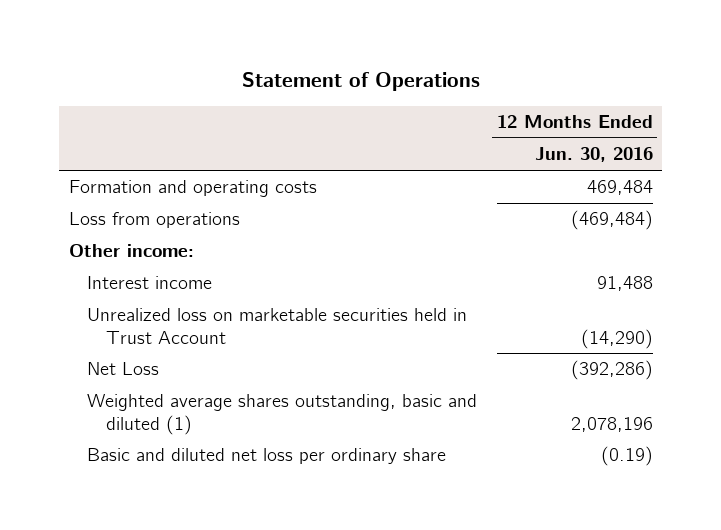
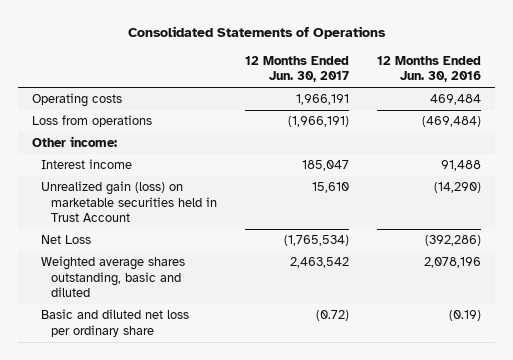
[241,72,480,92] Statement of Operations -> [127,25,386,39] Consolidated Statements of Operations
none -> [245,55,350,83] 12 Months Ended Jun. 30, 2017
[68,180,317,198] Formation and operating costs -> [31,93,122,108] Operating costs
[87,308,468,344] Unrealized loss on marketable securities held in Trust Account -> [41,181,218,223] Unrealized gain (loss) on marketable securities held in Trust Account
[87,394,478,435] Weighted average shares outstanding, basic and diluted (1) -> [41,256,186,298] Weighted average shares outstanding, basic and diluted

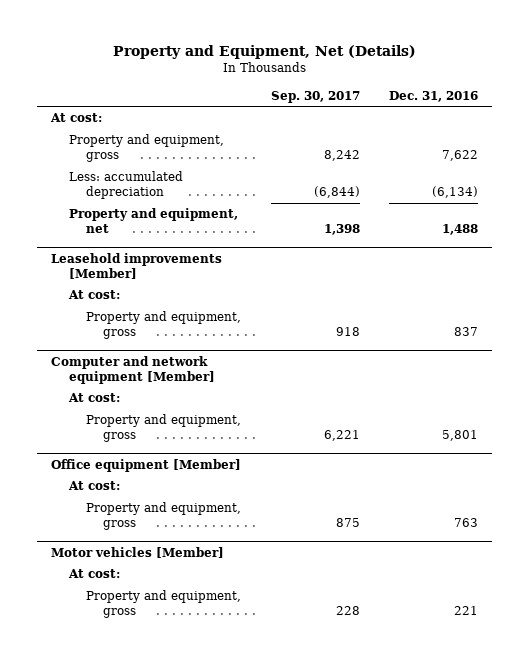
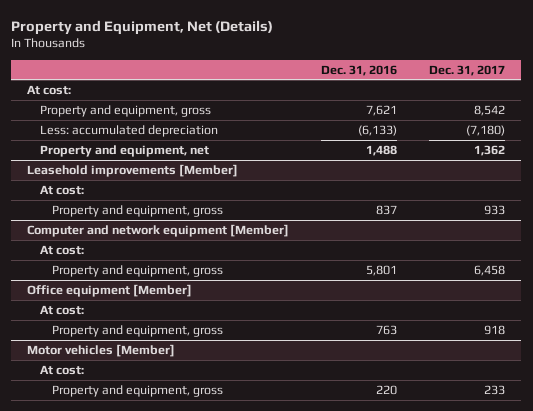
[270,90,360,103] Sep. 30, 2017 -> none
none -> [429,64,506,76] Dec. 31, 2017
[441,150,478,162] 7,622 -> [366,104,398,116] 7,621
[431,186,478,199] (6,134) -> [358,124,398,136] (6,133)
[453,606,478,616] 221 -> [376,384,398,395] 220

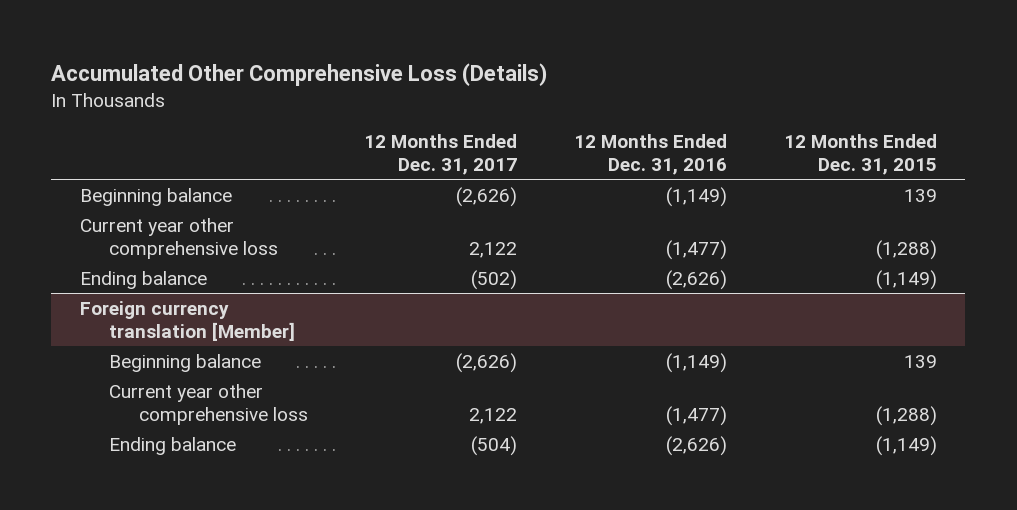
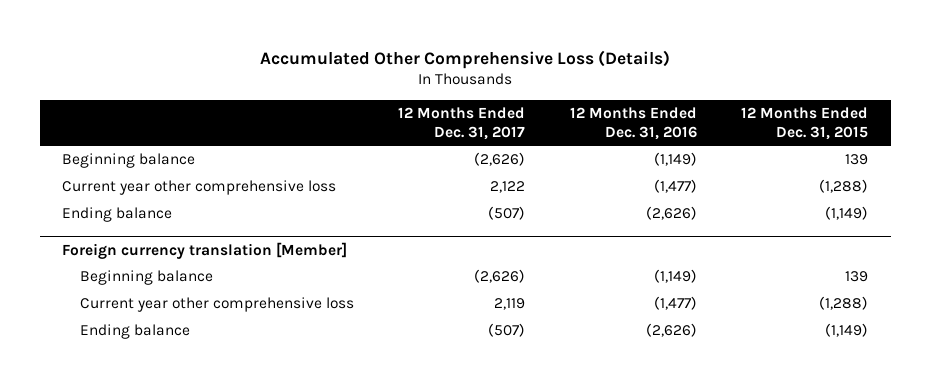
[471,269,518,290] (502) -> [488,206,526,221] (507)
[469,408,518,425] 2,122 -> [494,298,526,311] 2,119
[471,435,518,456] (504) -> [488,323,526,338] (507)

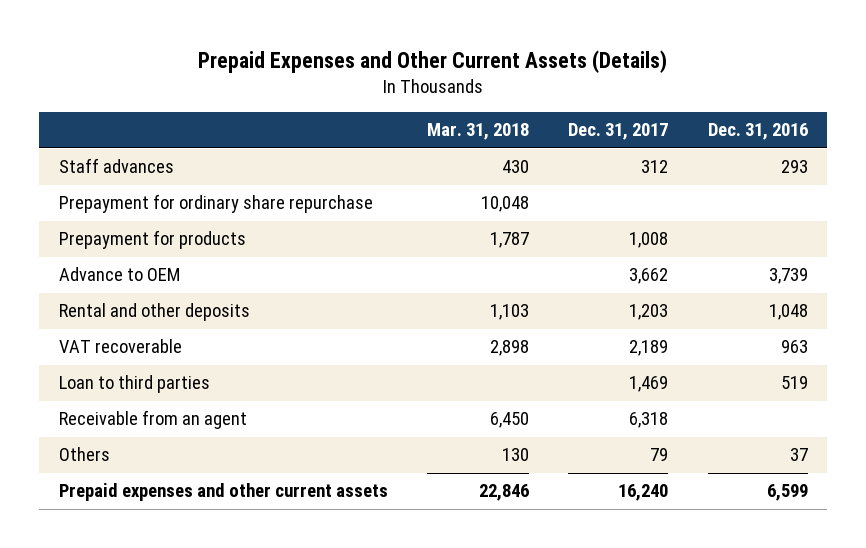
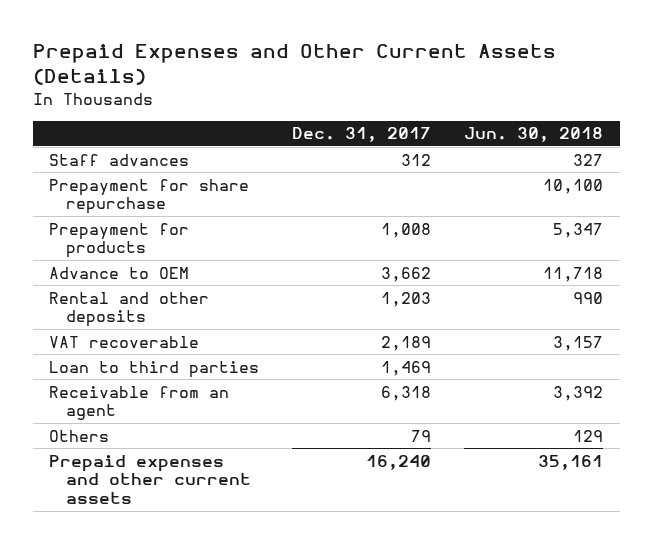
[426,123,529,141] Mar. 31, 2018 -> none
[707,123,808,141] Dec. 31, 2016 -> none
none -> [464,127,604,143] Jun. 30, 2018
[58,194,373,214] Prepayment for ordinary share repurchase -> [49,178,250,215] Prepayment for share repurchase

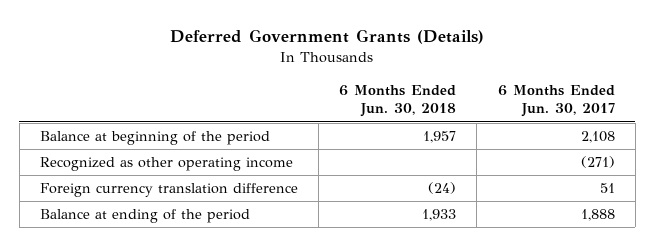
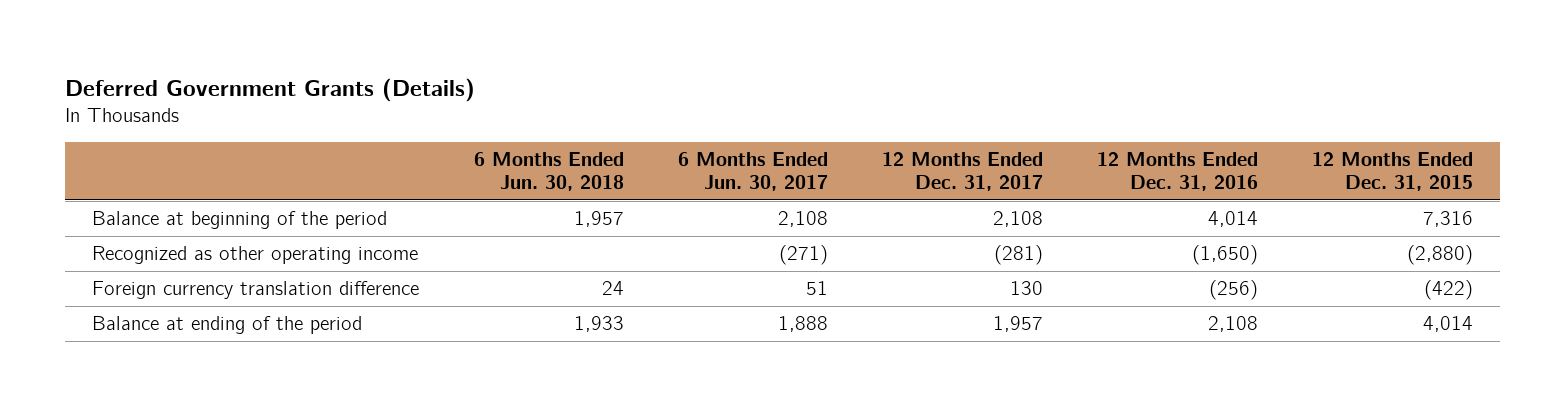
none -> [881,152,1043,191] 12 Months Ended Dec. 31, 2017
none -> [1097,152,1259,191] 12 Months Ended Dec. 31, 2016
none -> [1312,152,1474,191] 12 Months Ended Dec. 31, 2015
[428,182,457,195] (24) -> [601,281,624,296] 24

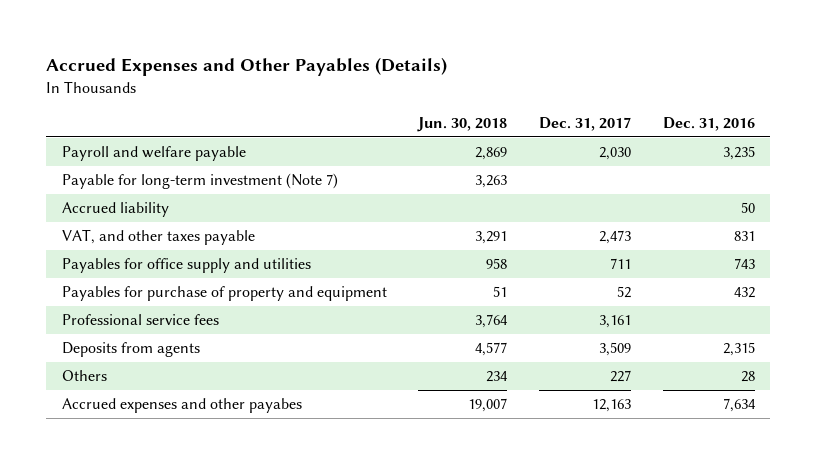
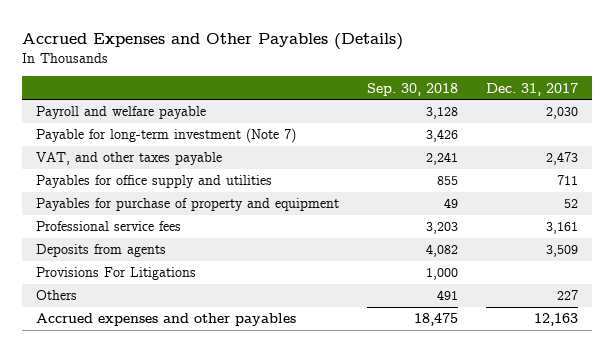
[417,117,508,133] Jun. 30, 2018 -> none
[662,117,755,132] Dec. 31, 2016 -> none
none -> [367,82,459,96] Sep. 30, 2018
[61,202,169,218] Accrued liability -> none
none -> [36,267,197,281] Provisions For Litigations
[61,398,302,414] Accrued expenses and other payabes -> [36,313,297,327] Accrued expenses and other payables

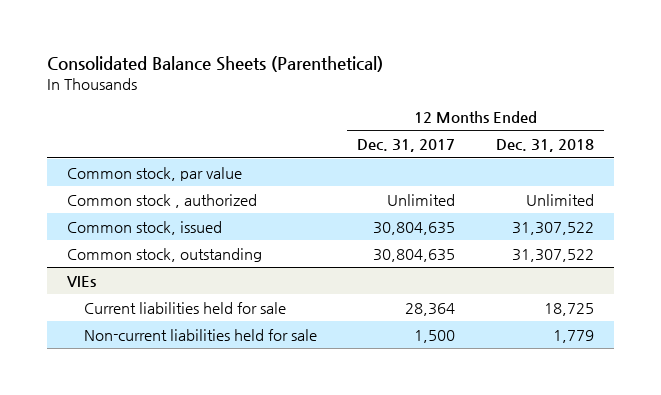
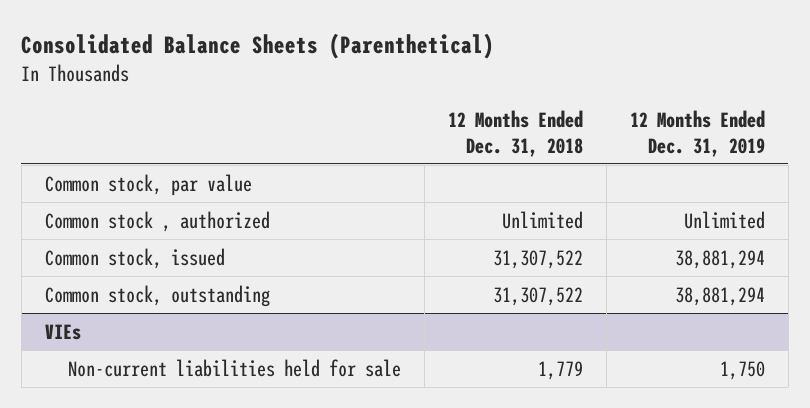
[357,139,456,153] Dec. 31, 2017 -> none
none -> [629,109,765,157] 12 Months Ended Dec. 31, 2019
[84,301,287,314] Current liabilities held for sale -> none

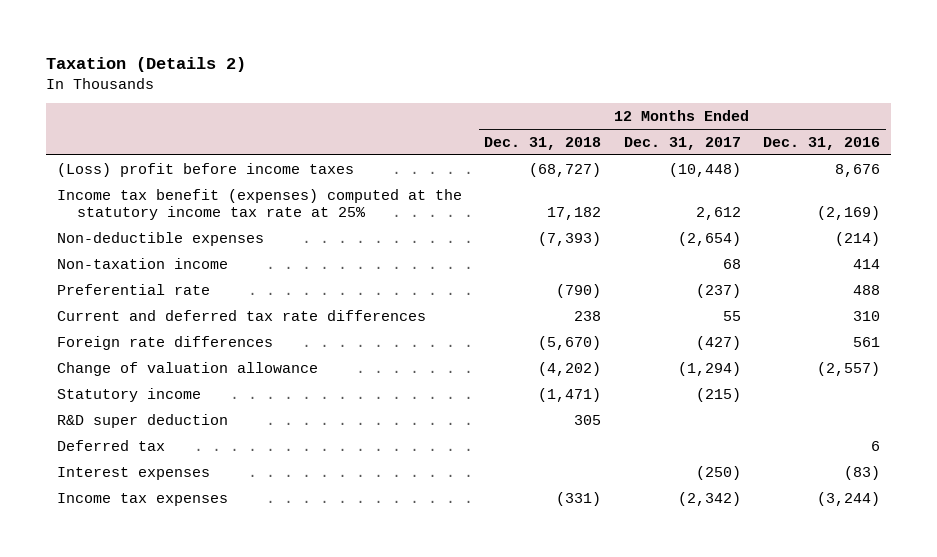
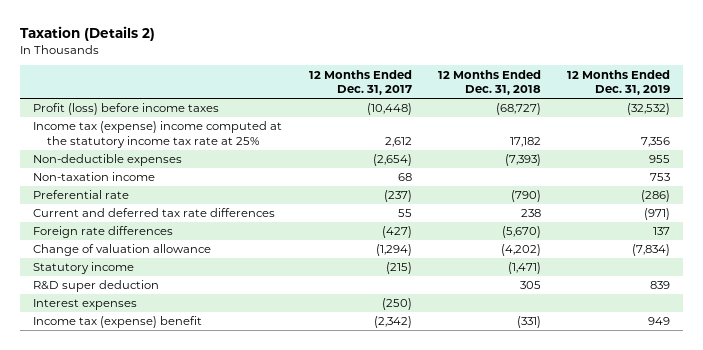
[763,136,881,150] Dec. 31, 2016 -> none
none -> [566,69,670,96] 12 Months Ended Dec. 31, 2019
[56,162,354,177] (Loss) profit before income taxes -> [33,103,220,116] Profit (loss) before income taxes
[56,188,462,220] Income tax benefit (expenses) computed at the statutory income tax rate at 25% -> [33,121,283,148] Income tax (expense) income computed at the statutory income tax rate at 25%
[56,439,165,451] Deferred tax -> none
[56,492,228,506] Income tax expenses -> [33,316,203,329] Income tax (expense) benefit

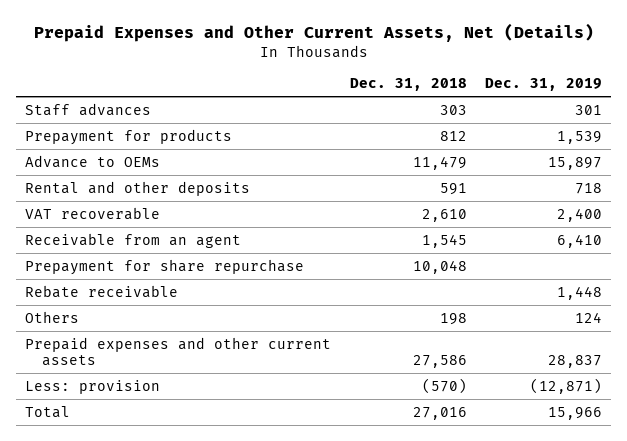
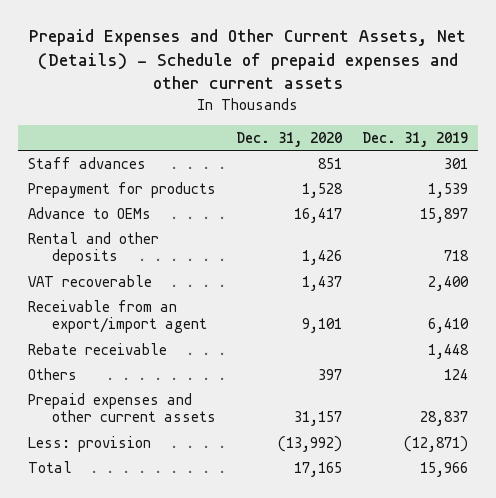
[33,22,594,42] Prepaid Expenses and Other Current Assets, Net (Details) -> [29,29,467,90] Prepaid Expenses and Other Current Assets, Net (Details) - Schedule of prepaid expenses and other current assets
[349,78,467,92] Dec. 31, 2018 -> none
none -> [236,131,343,147] Dec. 31, 2020
[25,258,305,275] Prepayment for share repurchase -> none
[25,232,242,248] Receivable from an agent -> [28,299,207,334] Receivable from an export/import agent

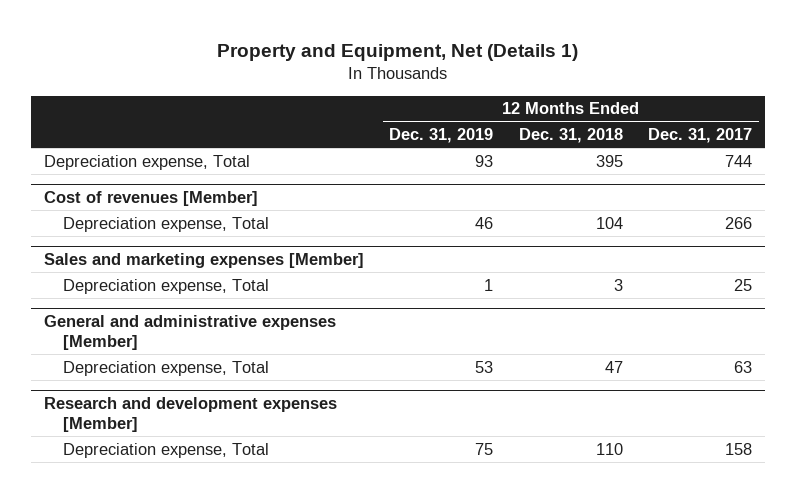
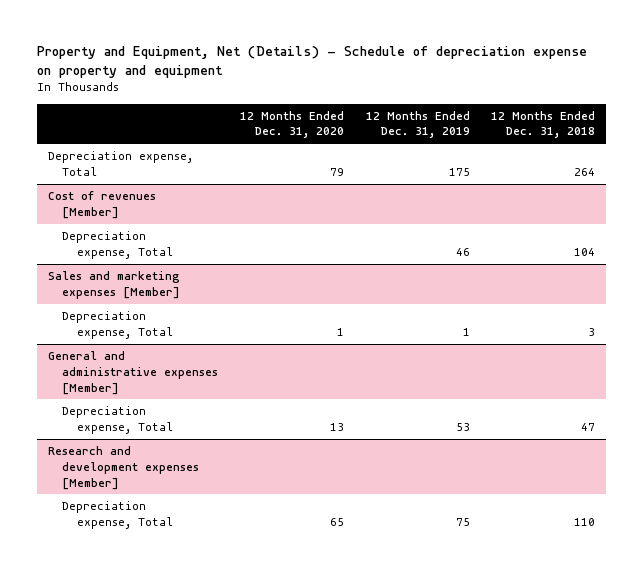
[217,43,579,61] Property and Equipment, Net (Details 1) -> [36,45,587,78] Property and Equipment, Net (Details) - Schedule of depreciation expense on property and equipment
[648,128,753,144] Dec. 31, 2017 -> none
none -> [239,110,344,139] 12 Months Ended Dec. 31, 2020
[475,154,494,167] 93 -> [448,167,470,176] 175
[595,154,623,167] 395 -> [574,167,596,176] 264

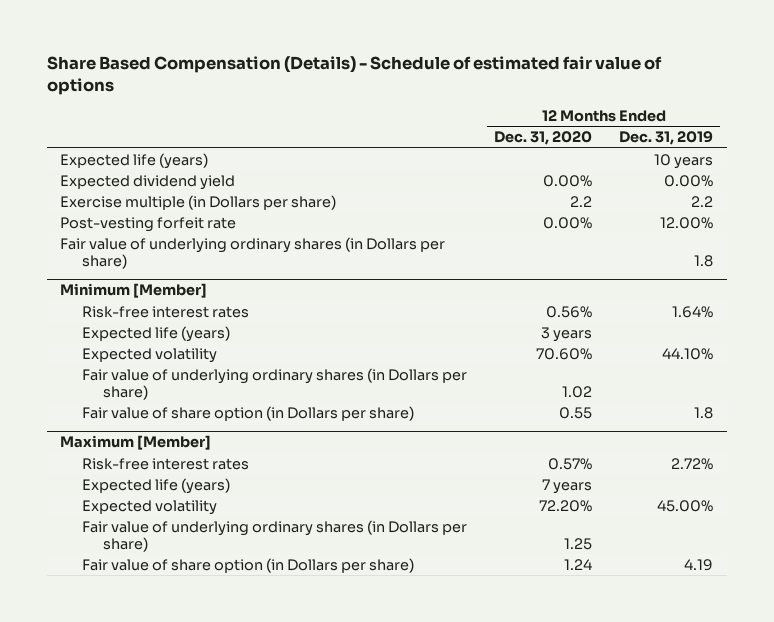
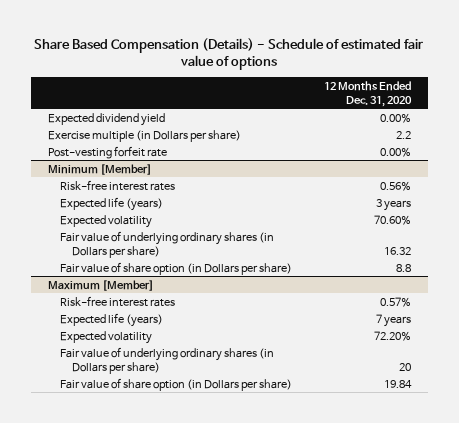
[619,131,714,146] Dec. 31, 2019 -> none
[60,152,209,169] Expected life (years) -> none
[60,236,446,269] Fair value of underlying ordinary shares (in Dollars per share) -> none
[561,385,592,398] 1.02 -> [384,246,412,255] 16.32
[558,406,592,419] 0.55 -> [396,263,412,272] 8.8
[563,537,592,550] 1.25 -> [399,362,412,371] 20
[563,558,592,570] 1.24 -> [384,379,413,388] 19.84

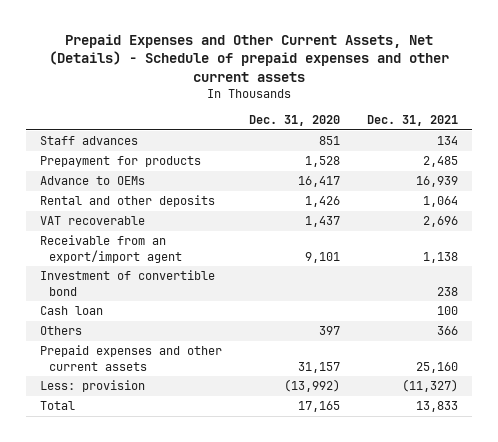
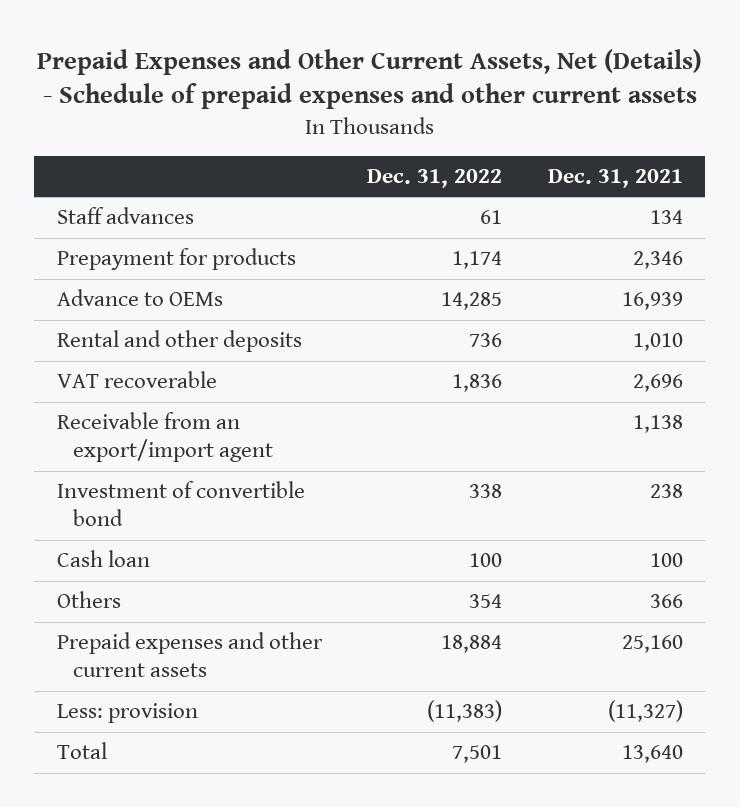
[248,115,340,127] Dec. 31, 2020 -> none
none -> [367,169,503,189] Dec. 31, 2022
[422,156,458,168] 2,485 -> [632,251,683,270] 2,346
[422,196,458,208] 1,064 -> [632,333,683,352] 1,010
[415,401,458,413] 13,833 -> [621,745,683,764] 13,640

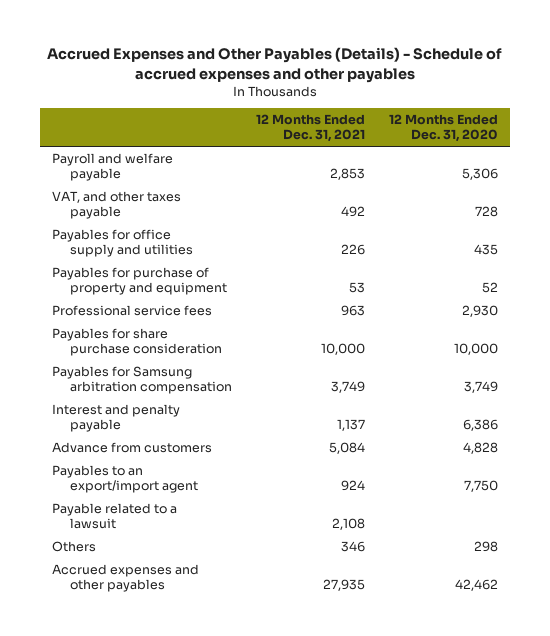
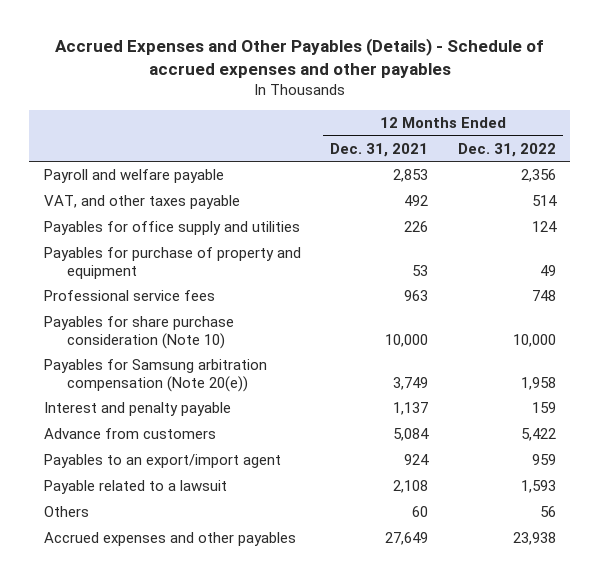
[389,114,499,143] 12 Months Ended Dec. 31, 2020 -> none
none -> [457,142,556,157] Dec. 31, 2022
[51,328,222,357] Payables for share purchase consideration -> [43,316,234,349] Payables for share purchase consideration (Note 10)
[51,366,232,395] Payables for Samsung arbitration compensation -> [43,359,267,392] Payables for Samsung arbitration compensation (Note 20(e))
[340,541,365,553] 346 -> [412,506,429,518] 60
[322,579,365,592] 27,935 -> [385,532,429,546] 27,649

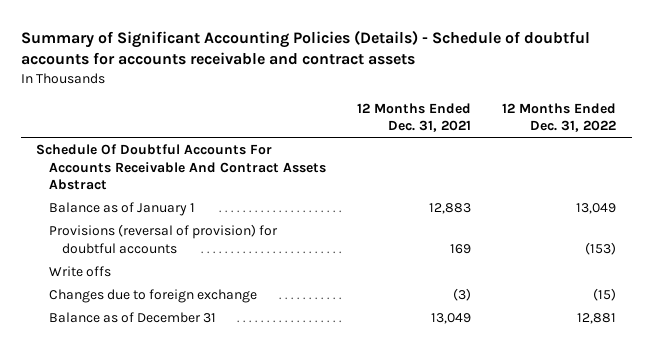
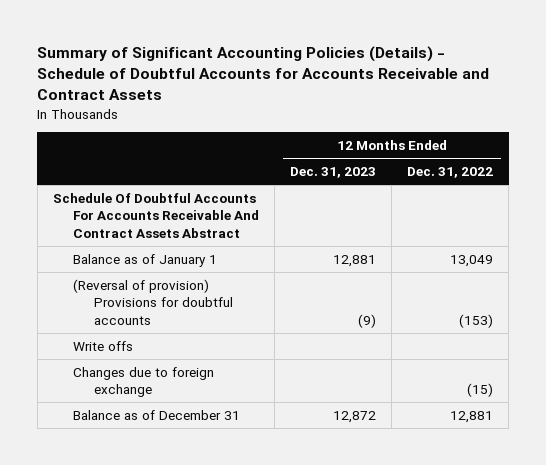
[20,29,590,66] Summary of Significant Accounting Policies (Details) - Schedule of doubtful accounts for accounts receivable and contract assets -> [37,46,490,101] Summary of Significant Accounting Policies (Details) - Schedule of Doubtful Accounts for Accounts Receivable and Contract Assets
[357,102,472,133] 12 Months Ended Dec. 31, 2021 -> none
none -> [290,166,377,178] Dec. 31, 2023
[49,223,279,254] Provisions (reversal of provision) for doubtful accounts -> [73,278,233,325] (Reversal of provision) Provisions for doubtful accounts

